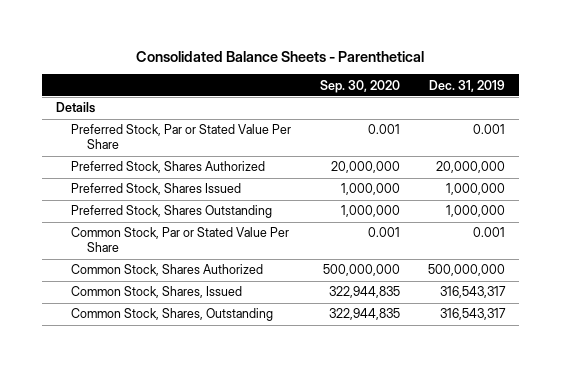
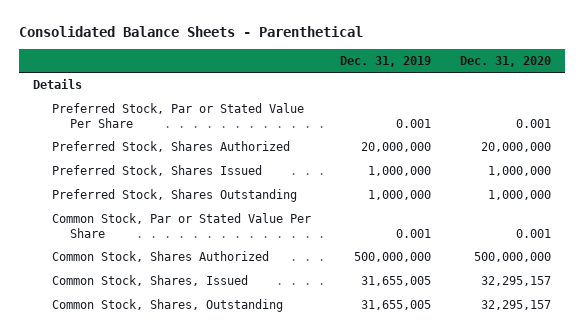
[319,79,400,93] Sep. 30, 2020 -> none
none -> [459,55,551,67] Dec. 31, 2020
[439,286,506,299] 316,543,317 -> [360,276,431,287] 31,655,005
[439,308,506,321] 316,543,317 -> [360,300,431,311] 31,655,005

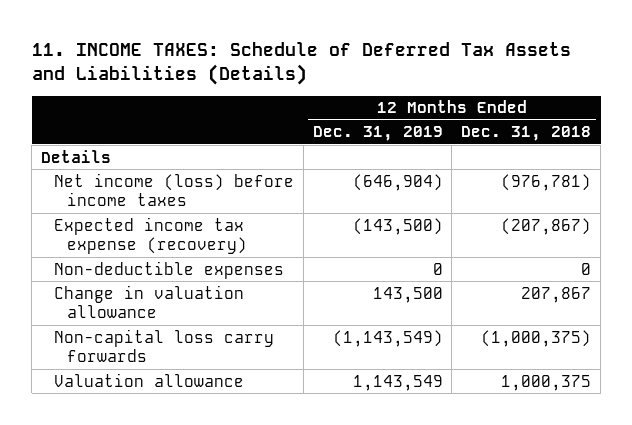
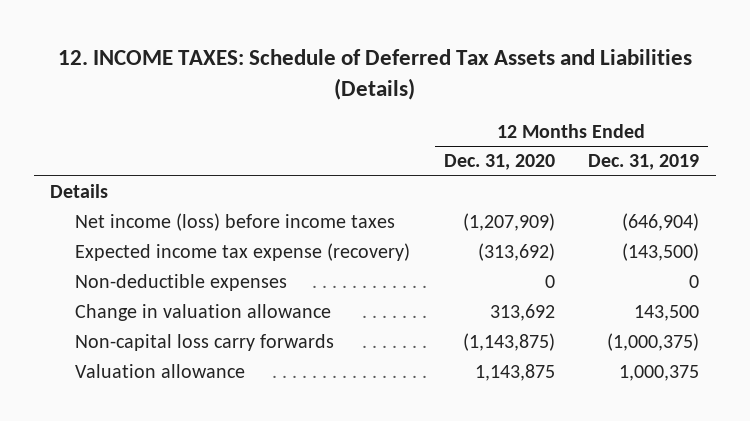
[31,41,571,86] 11. INCOME TAXES: Schedule of Deferred Tax Assets and Liabilities (Details) -> [57,48,692,101] 12. INCOME TAXES: Schedule of Deferred Tax Assets and Liabilities (Details)
[461,126,592,142] Dec. 31, 2018 -> none
none -> [443,154,555,171] Dec. 31, 2020
[332,329,443,347] (1,143,549) -> [607,333,700,352] (1,000,375)
[352,374,443,391] 1,143,549 -> [619,365,700,382] 1,000,375

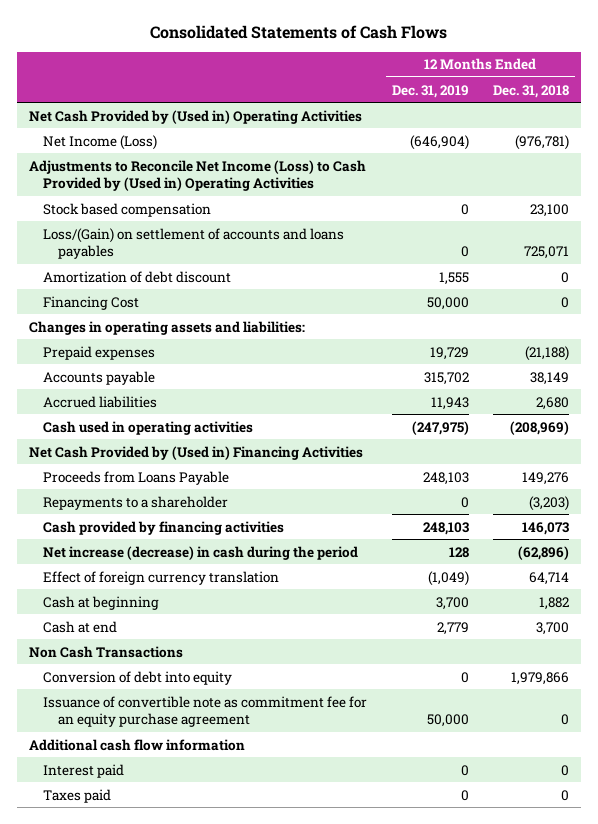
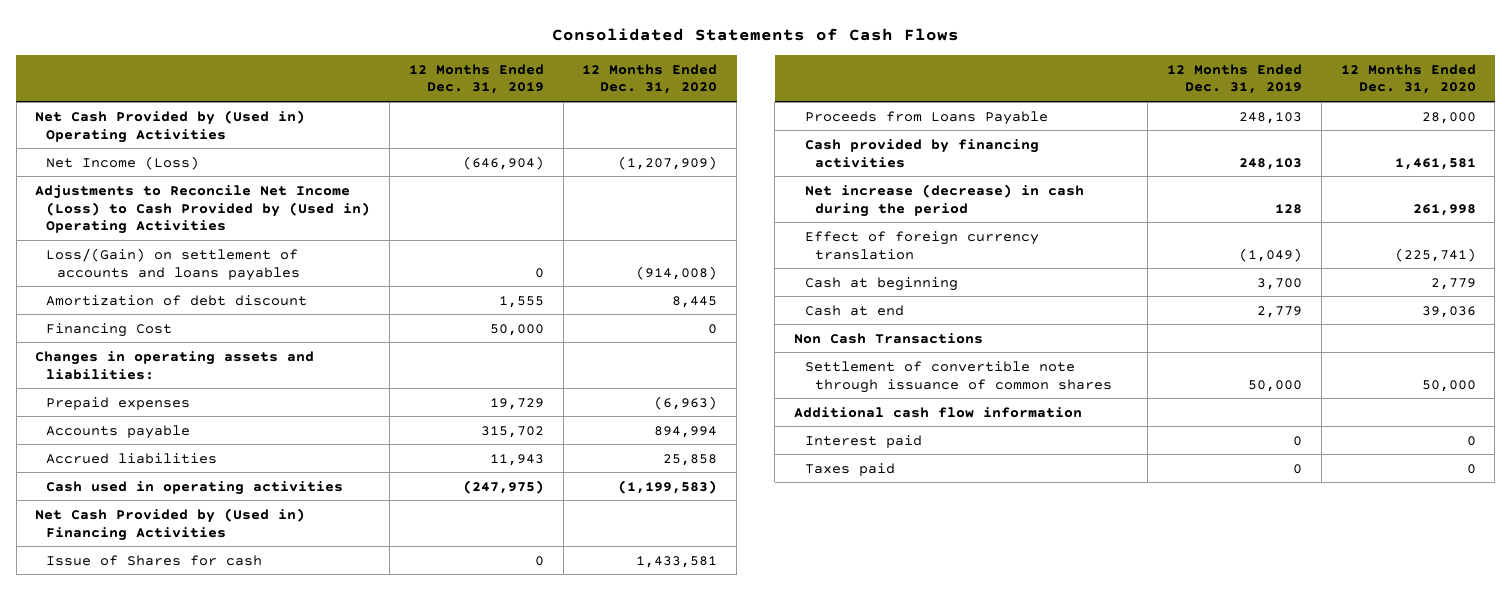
[493,84,570,98] Dec. 31, 2018 -> none
none -> [582,63,718,95] 12 Months Ended Dec. 31, 2020
[43,202,212,217] Stock based compensation -> none
none -> [46,554,263,566] Issue of Shares for cash
[43,495,229,510] Repayments to a shareholder -> none
[43,670,233,685] Conversion of debt into equity -> none
[43,695,368,727] Issuance of convertible note as commitment fee for an equity purchase agreement -> none
none -> [804,360,1113,393] Settlement of convertible note through issuance of common shares

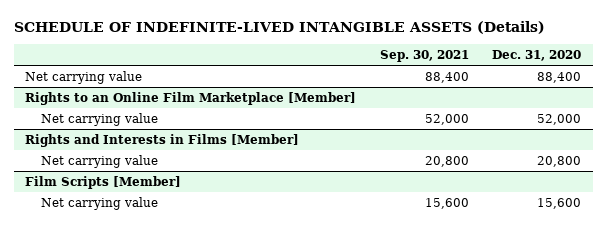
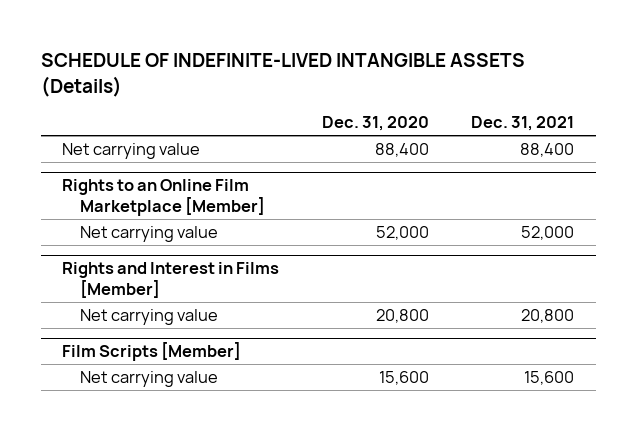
[379,50,469,63] Sep. 30, 2021 -> none
none -> [471,116,575,132] Dec. 31, 2021
[25,133,300,147] Rights and Interests in Films [Member] -> [62,262,280,298] Rights and Interest in Films [Member]

